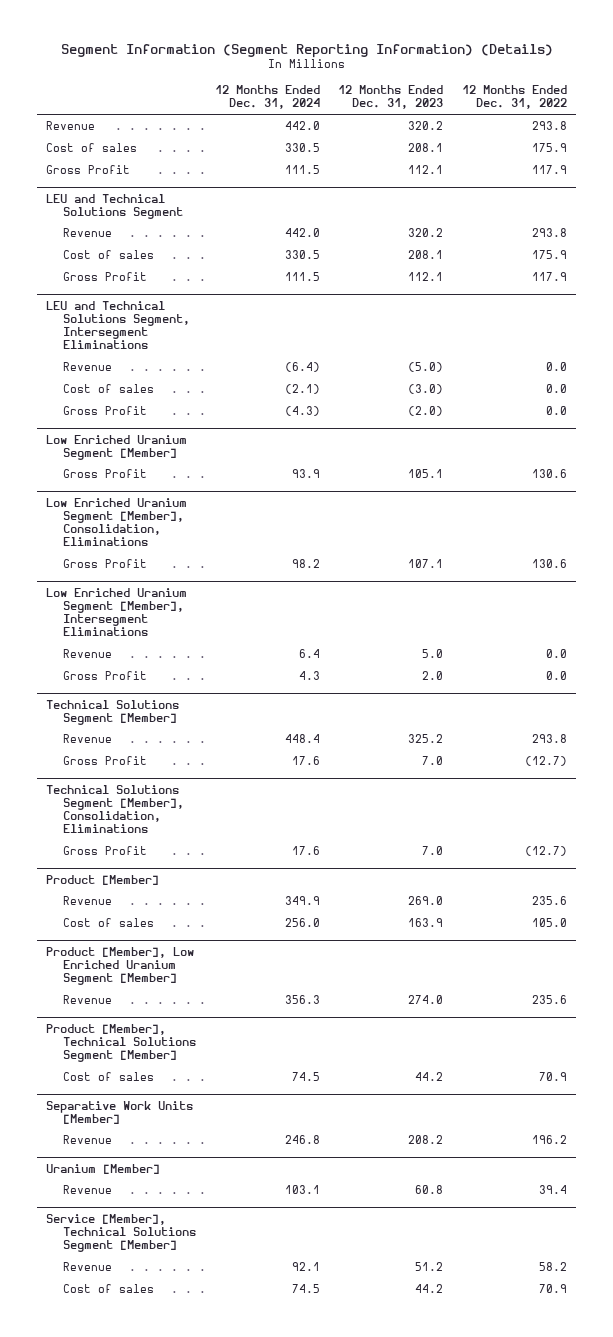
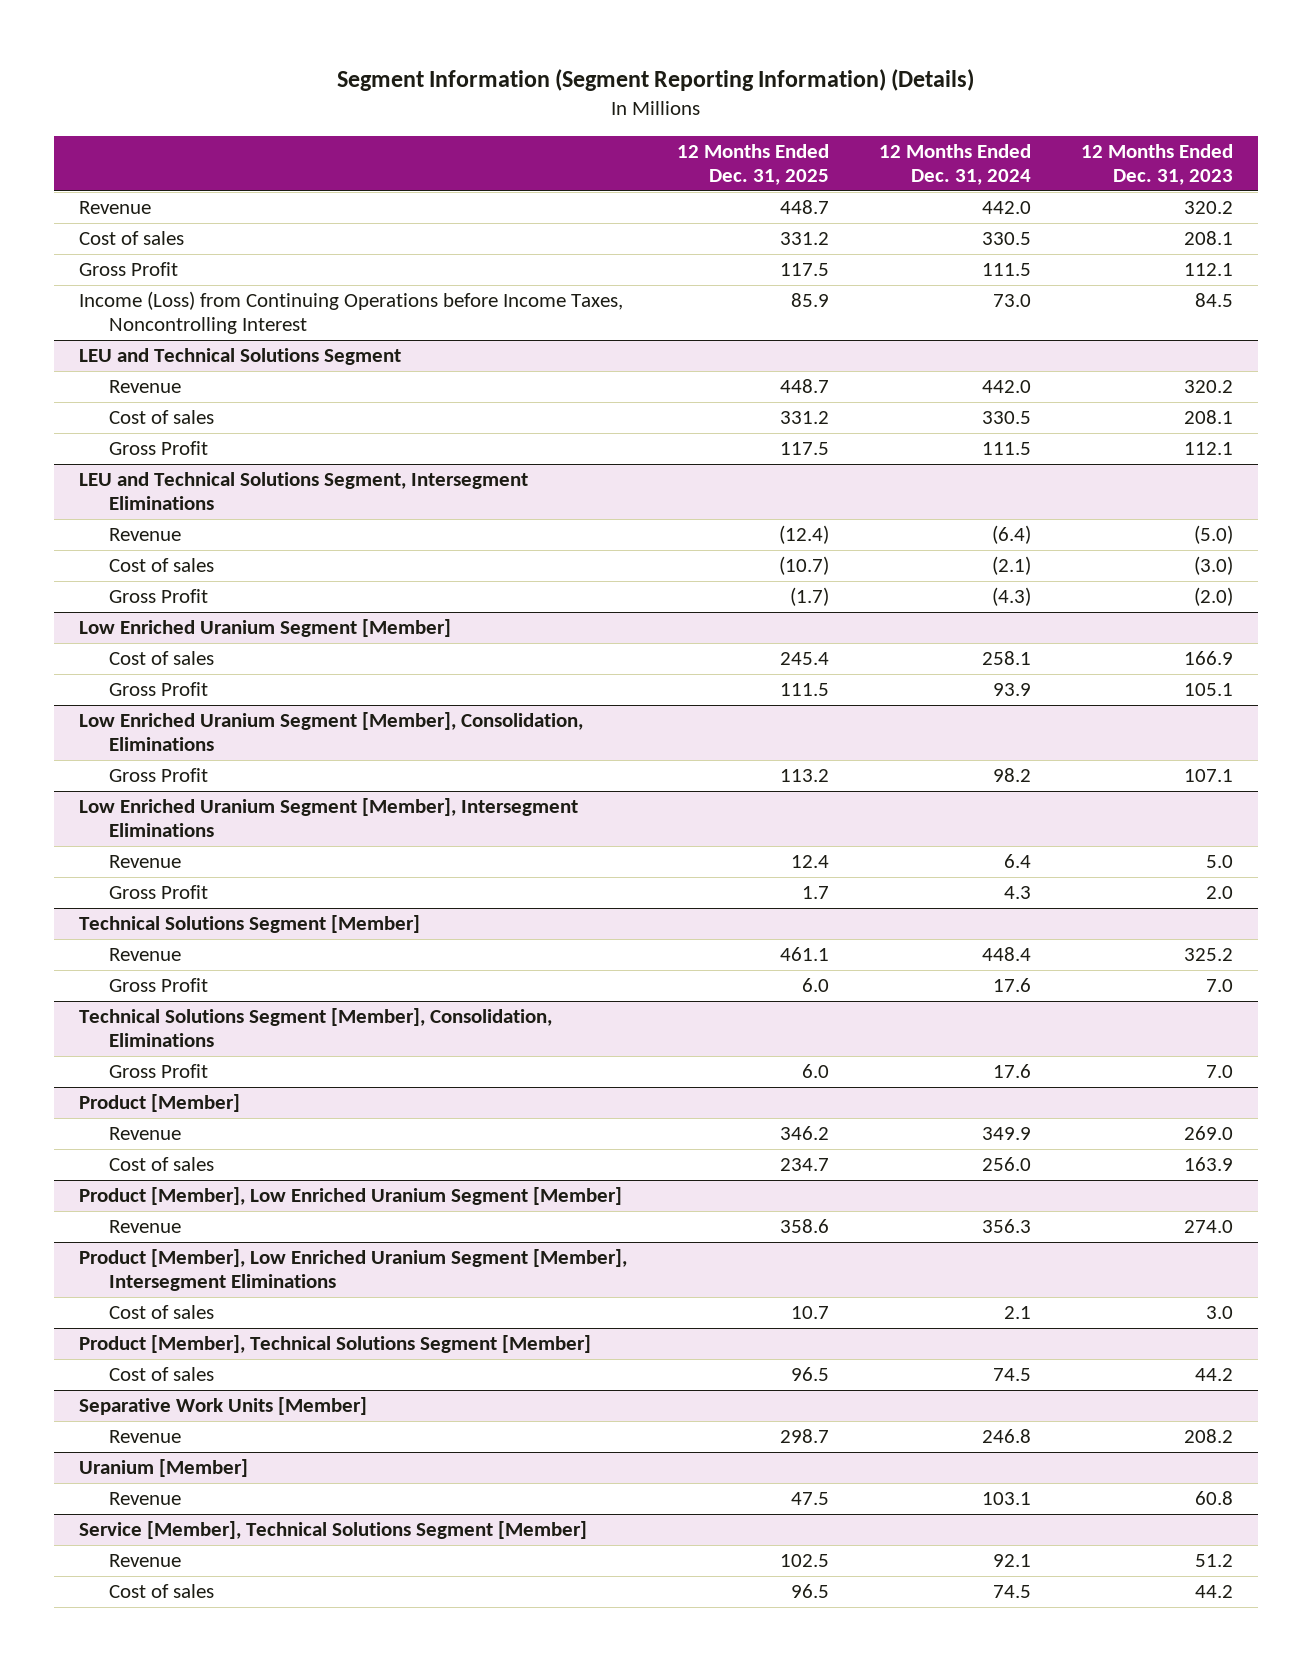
[461,85,567,110] 12 Months Ended Dec. 31, 2022 -> none
none -> [676,144,829,186] 12 Months Ended Dec. 31, 2025
none -> [78,291,623,335] Income (Loss) from Continuing Operations before Income Taxes, Noncontrolling Interest
none -> [109,651,215,666] Cost of sales
none -> [78,1249,627,1292] Product [Member], Low Enriched Uranium Segment [Member], Intersegment Eliminations
none -> [109,1305,215,1320] Cost of sales

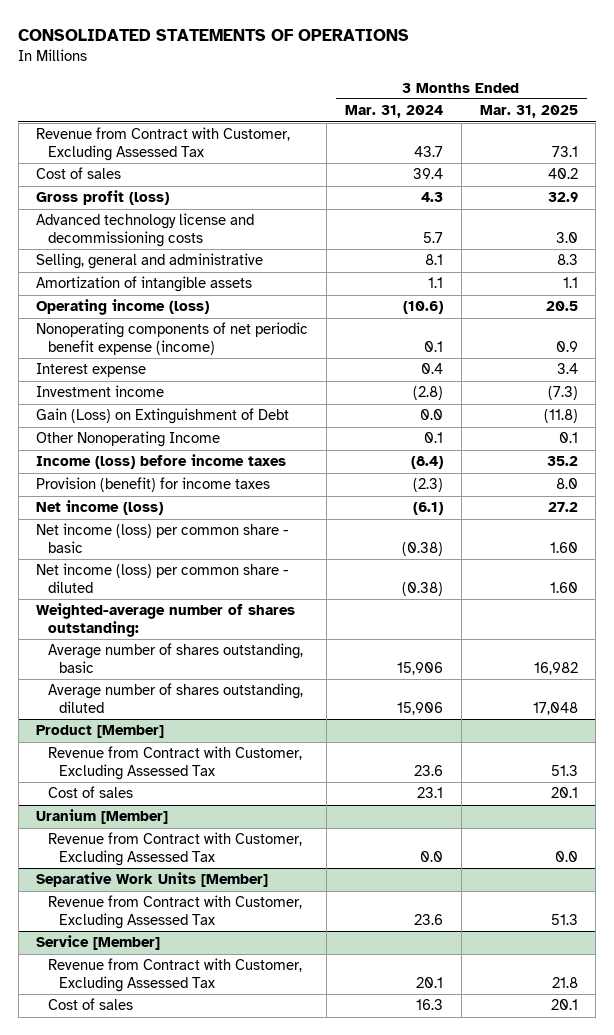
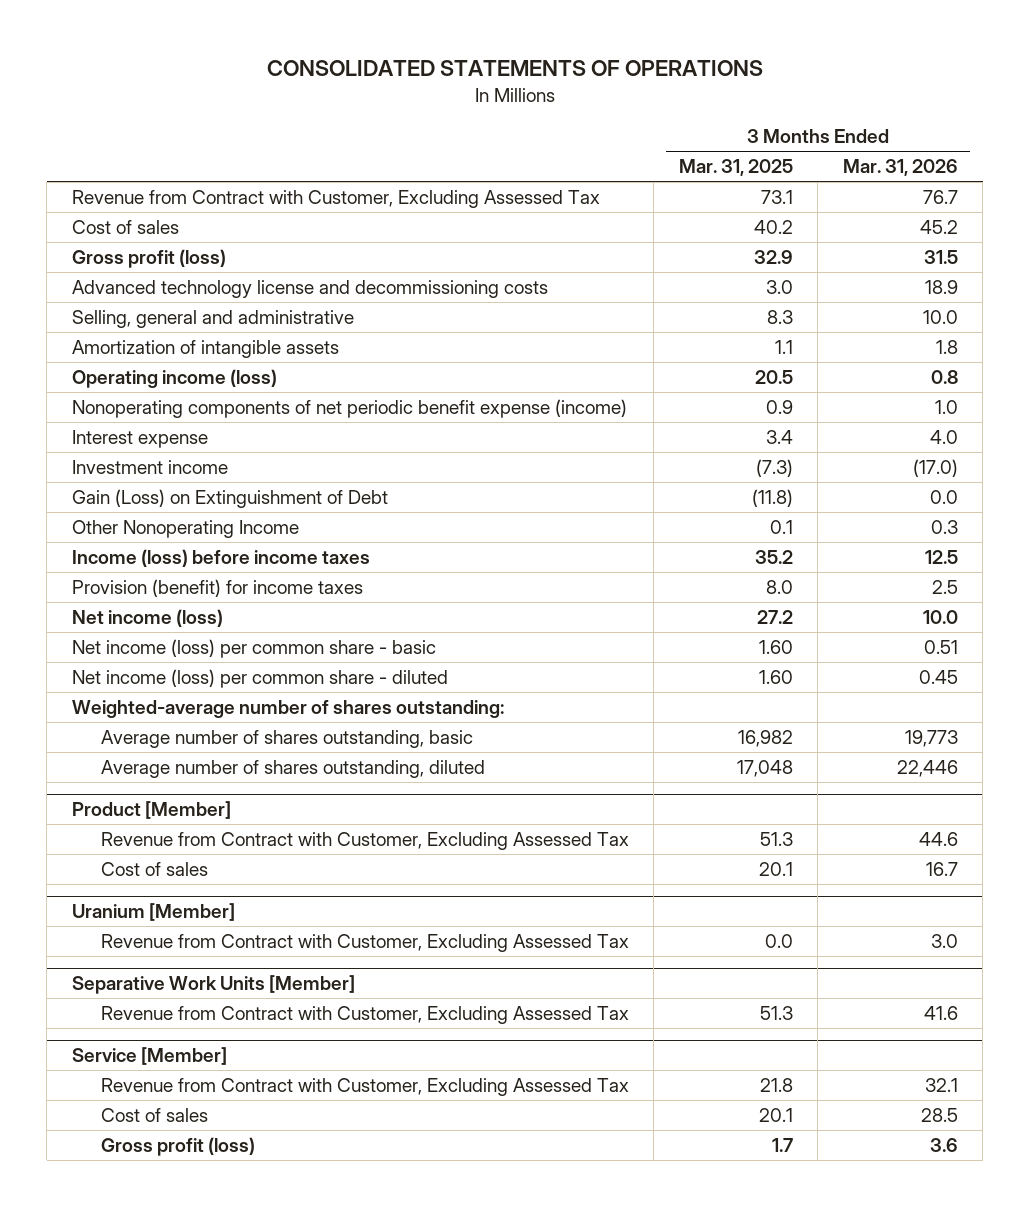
[345,105,444,119] Mar. 31, 2024 -> none
none -> [842,159,958,177] Mar. 31, 2026
none -> [101,1137,256,1157] Gross profit (loss)

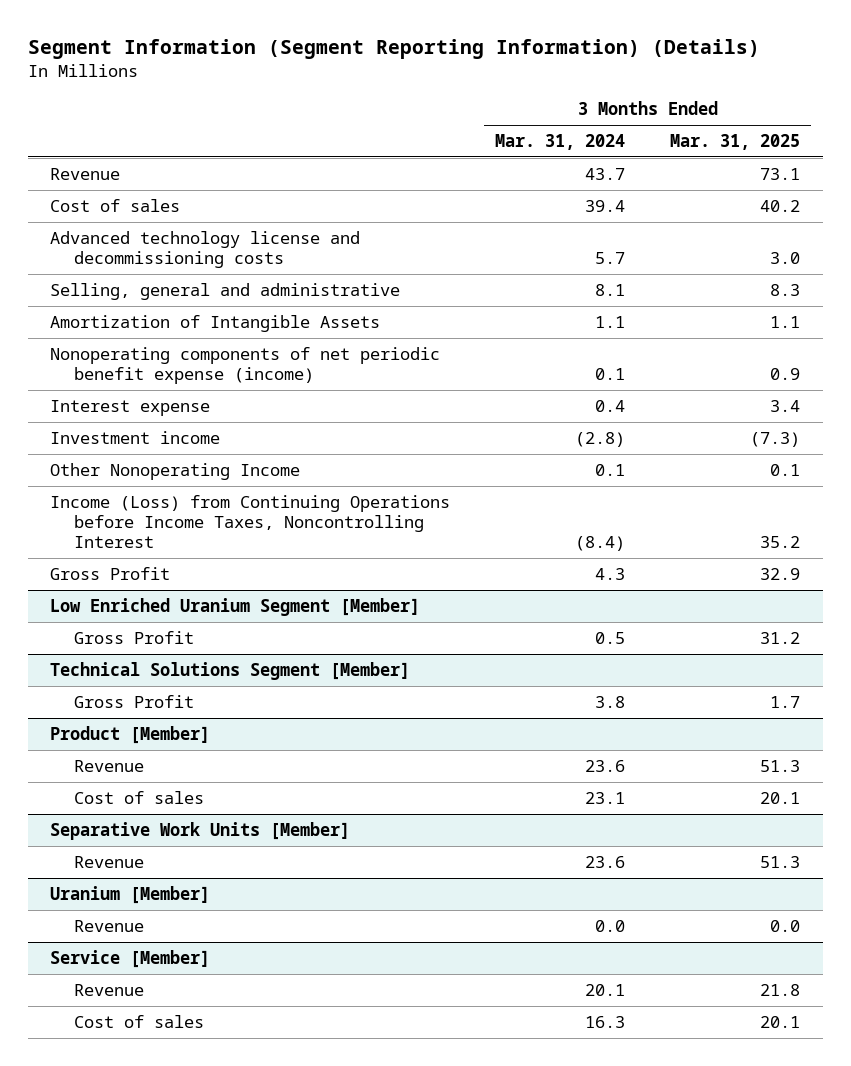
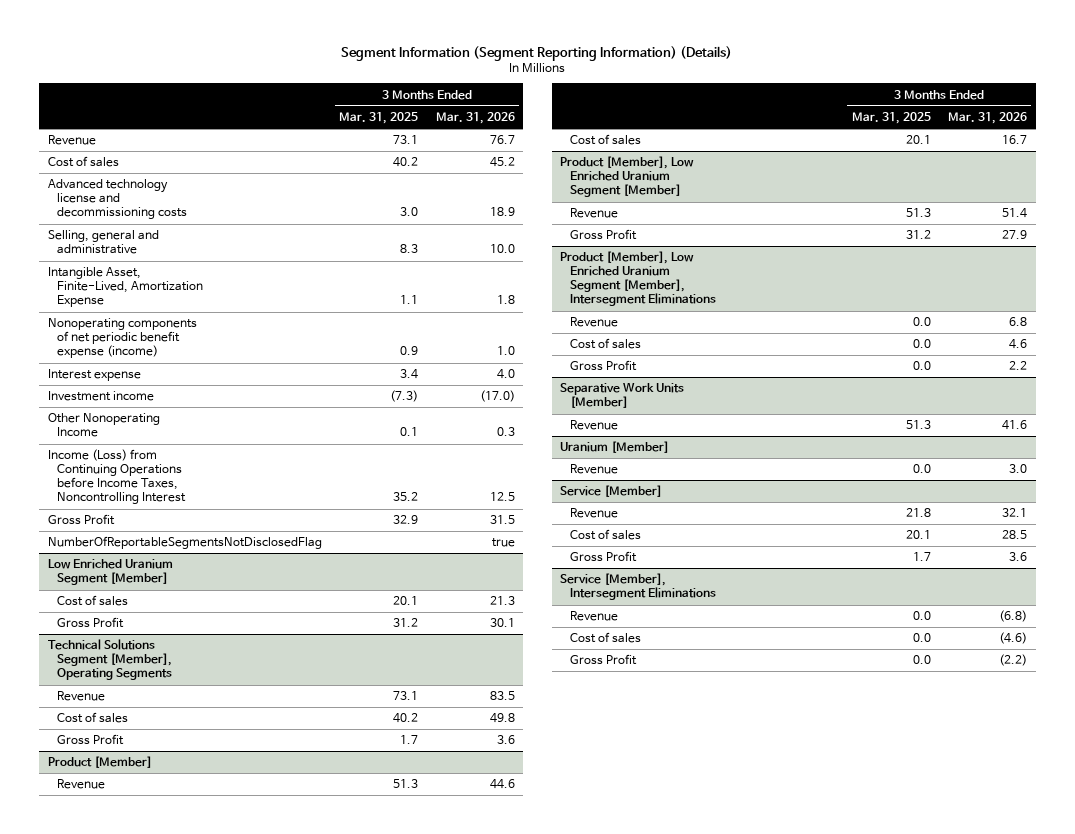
[495,133,626,150] Mar. 31, 2024 -> none
none -> [435,112,515,125] Mar. 31, 2026
[50,314,381,332] Amortization of Intangible Assets -> [48,267,204,308] Intangible Asset, Finite-Lived, Amortization Expense
none -> [48,536,323,550] NumberOfReportableSegmentsNotDisclosedFlag
none -> [57,595,129,607] Cost of sales
[50,661,411,680] Technical Solutions Segment [Member] -> [48,639,173,681] Technical Solutions Segment [Member], Operating Segments
none -> [57,691,106,702] Revenue
none -> [57,712,129,724] Cost of sales
none -> [560,156,695,198] Product [Member], Low Enriched Uranium Segment [Member]
none -> [569,208,618,219] Revenue
none -> [569,229,637,241] Gross Profit
none -> [560,251,716,307] Product [Member], Low Enriched Uranium Segment [Member], Intersegment Eliminations
none -> [569,317,618,328] Revenue
none -> [569,338,641,350] Cost of sales
none -> [569,360,637,372] Gross Profit
none -> [569,551,637,563] Gross Profit
none -> [560,573,716,601] Service [Member], Intersegment Eliminations
none -> [569,611,618,622] Revenue
none -> [569,632,641,644] Cost of sales
none -> [569,654,637,666] Gross Profit

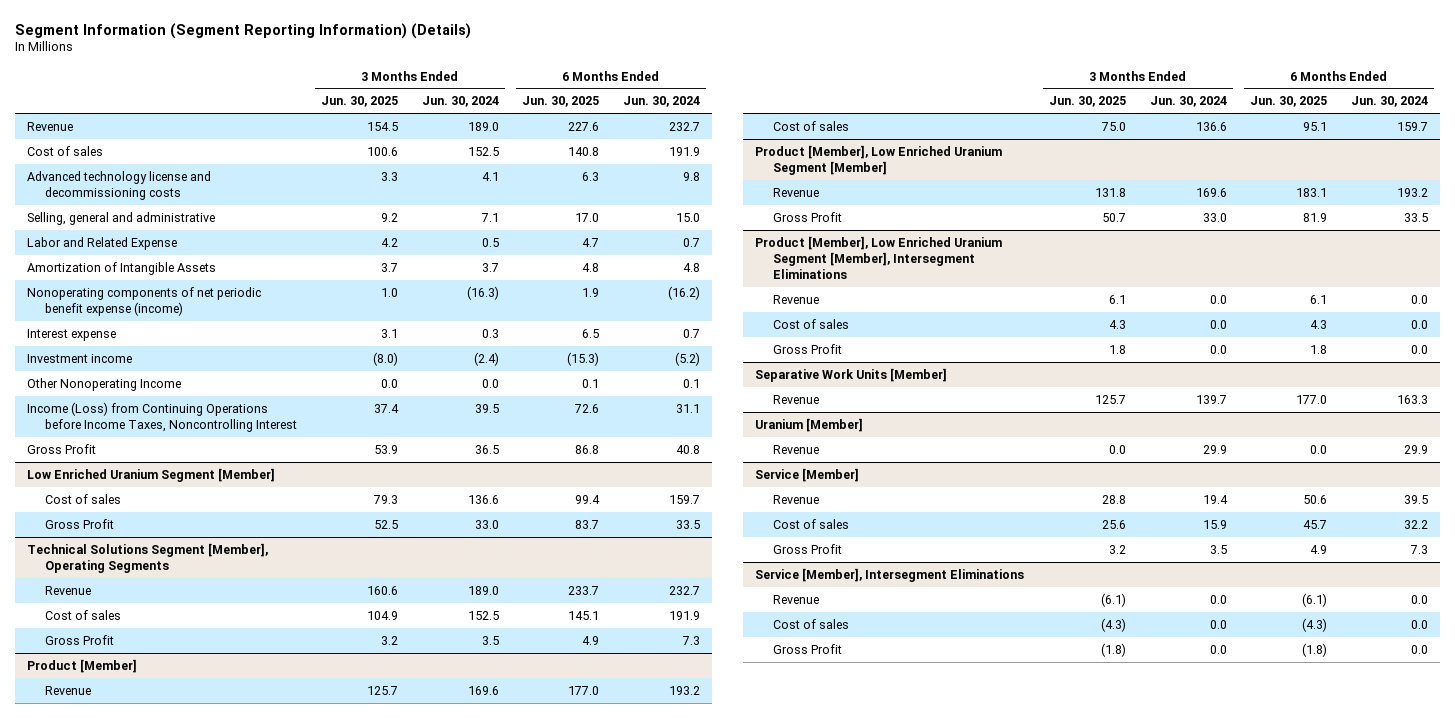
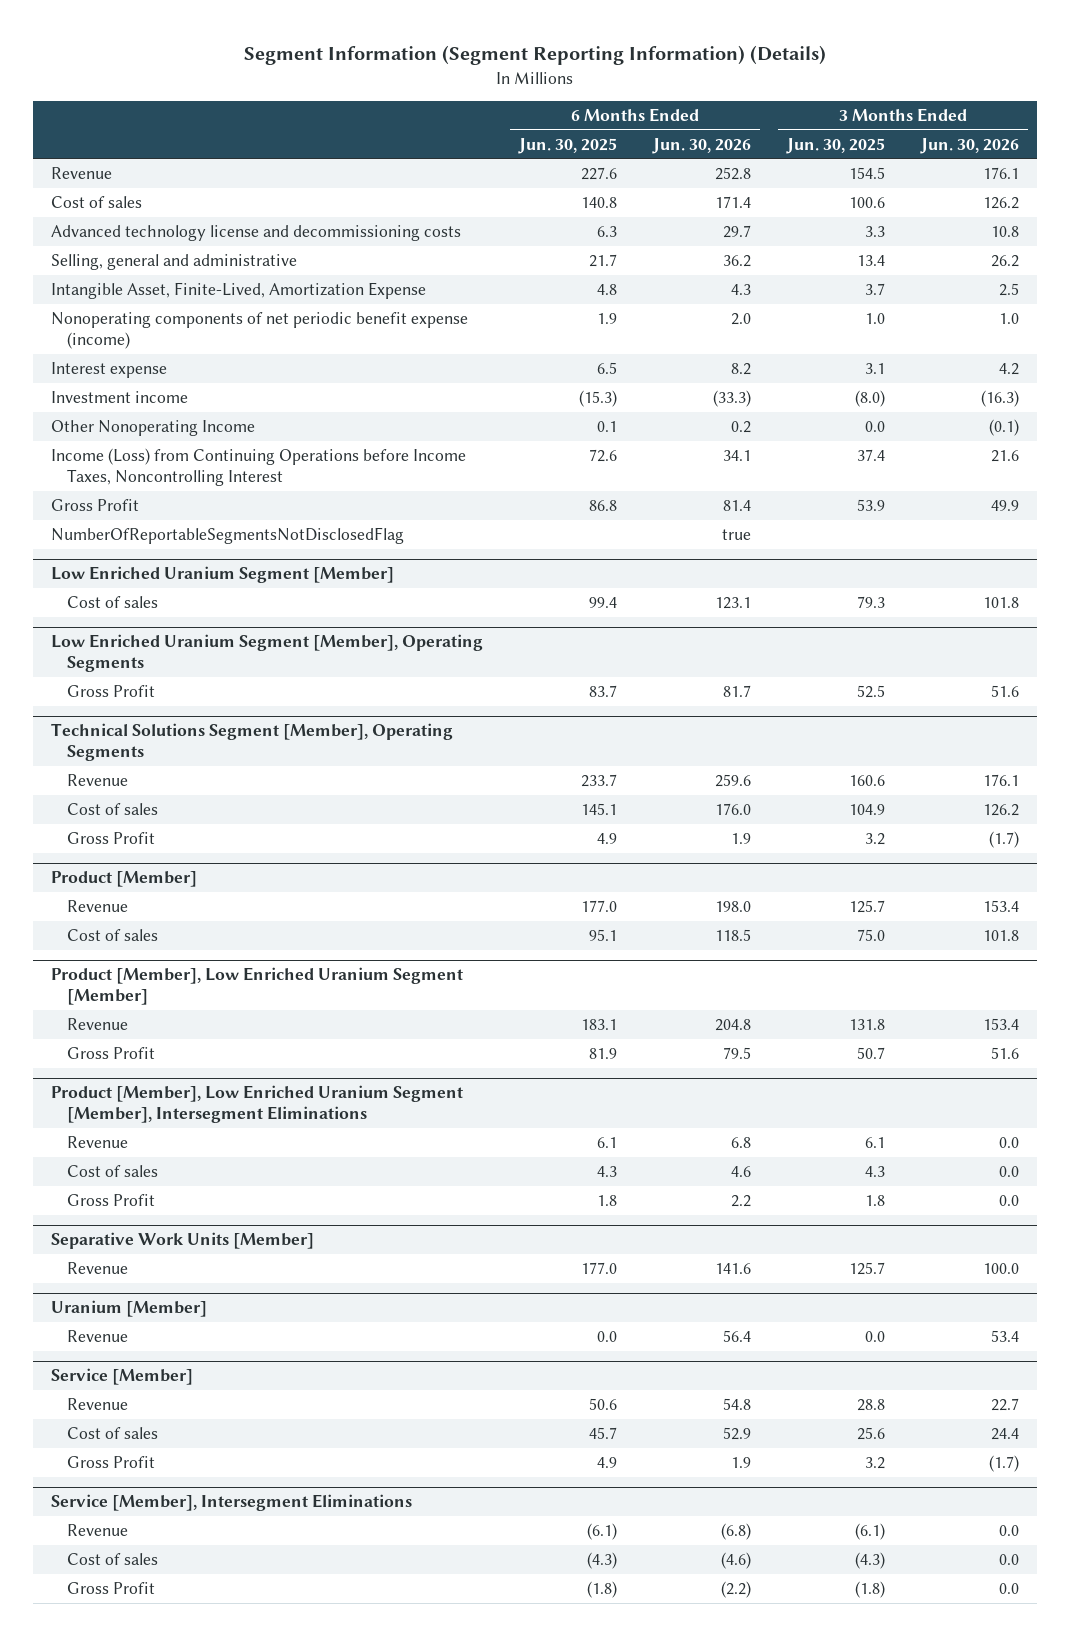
[421,96,499,108] Jun. 30, 2024 -> none
[623,96,701,108] Jun. 30, 2024 -> none
none -> [652,137,752,154] Jun. 30, 2026
none -> [920,137,1020,154] Jun. 30, 2026
[27,236,178,250] Labor and Related Expense -> none
[380,212,398,222] 9.2 -> [857,254,886,266] 13.4
[575,212,600,222] 17.0 -> [589,253,618,267] 21.7
[27,261,217,275] Amortization of Intangible Assets -> [51,281,427,299] Intangible Asset, Finite-Lived, Amortization Expense
none -> [51,526,405,544] NumberOfReportableSegmentsNotDisclosedFlag
none -> [51,634,484,673] Low Enriched Uranium Segment [Member], Operating Segments

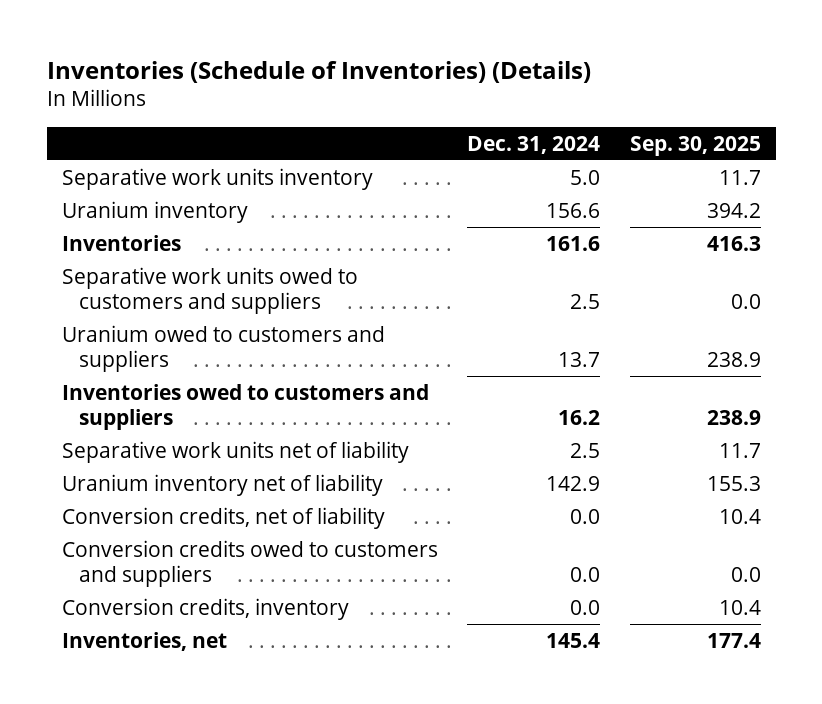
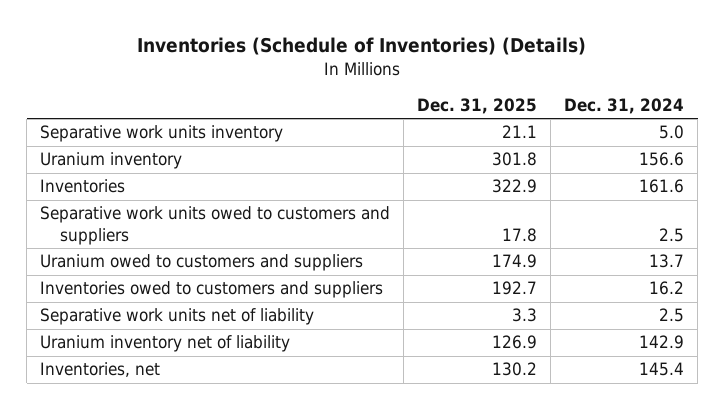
[629,135,761,156] Sep. 30, 2025 -> none
none -> [417,98,538,115] Dec. 31, 2025
[61,506,385,529] Conversion credits, net of liability -> none
[61,539,438,587] Conversion credits owed to customers and suppliers -> none
[61,597,349,620] Conversion credits, inventory -> none

